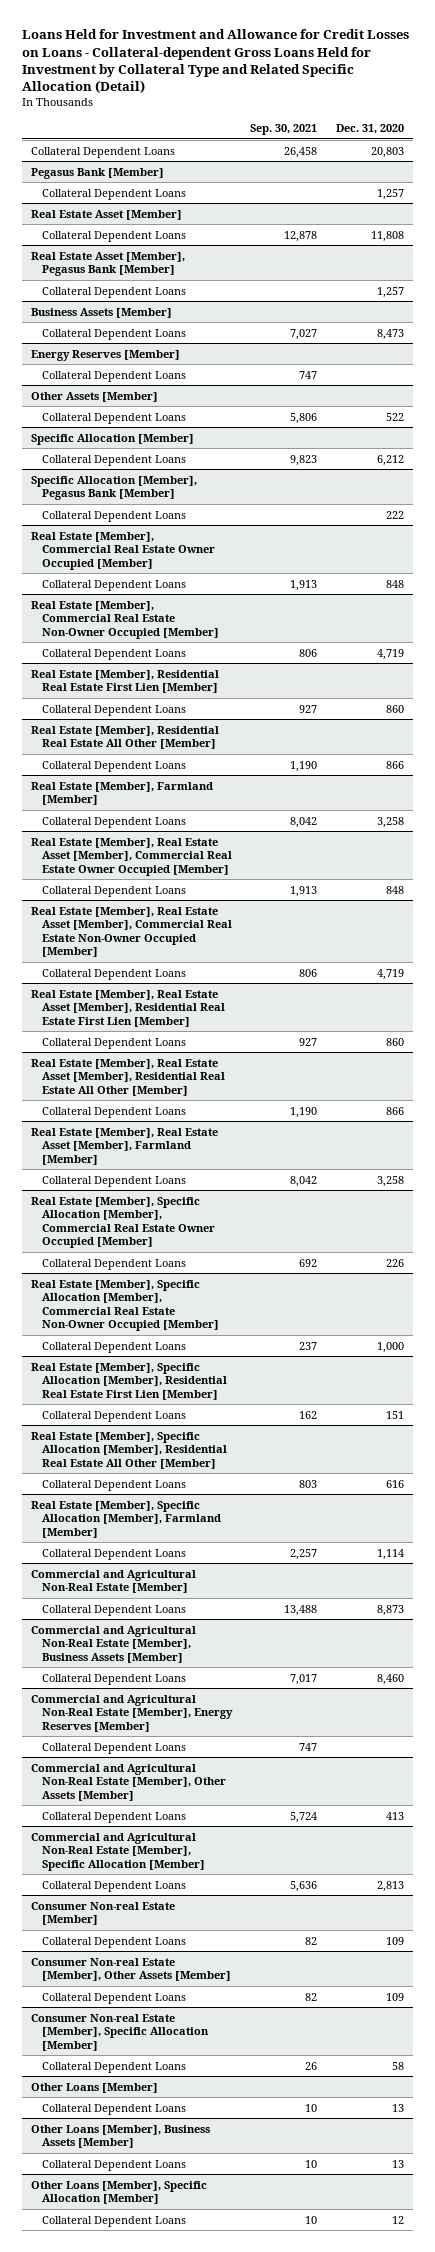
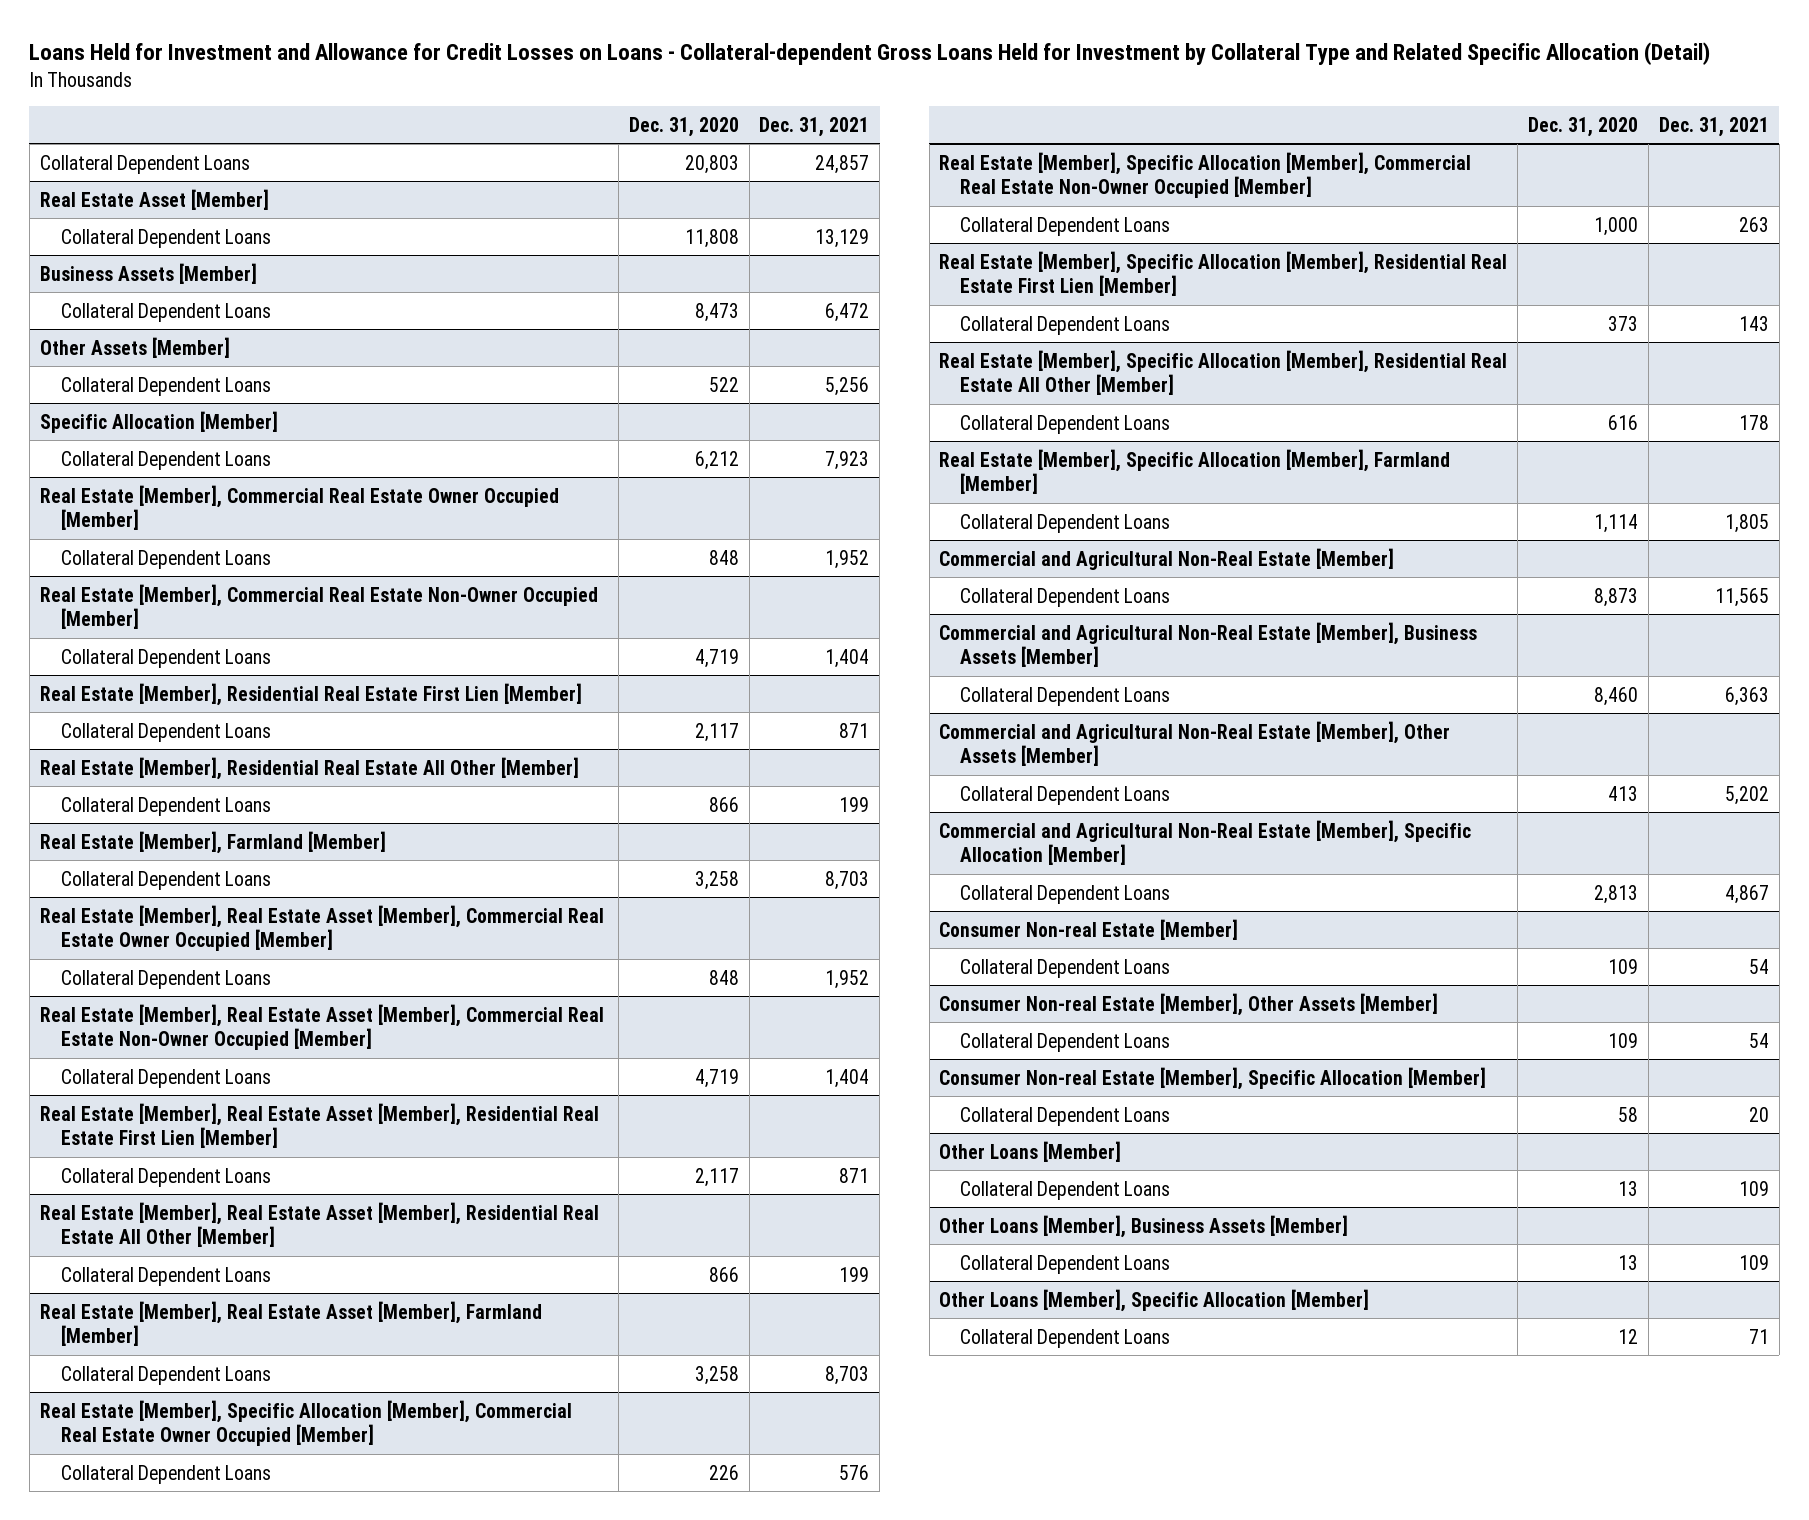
[250,124,318,136] Sep. 30, 2021 -> none
none -> [759,116,870,137] Dec. 31, 2021
[31,167,165,179] Pegasus Bank [Member] -> none
[41,188,186,200] Collateral Dependent Loans -> none
[31,251,186,277] Real Estate Asset [Member], Pegasus Bank [Member] -> none
[41,286,186,298] Collateral Dependent Loans -> none
[31,349,181,361] Energy Reserves [Member] -> none
[41,370,186,382] Collateral Dependent Loans -> none
[31,475,198,501] Specific Allocation [Member], Pegasus Bank [Member] -> none
[41,510,186,522] Collateral Dependent Loans -> none
[385,704,404,713] 860 -> [694,722,739,742] 2,117
[385,1037,404,1046] 860 -> [694,1167,739,1187] 2,117
[385,1410,404,1419] 151 -> [1608,315,1639,331] 373
[31,1694,233,1732] Commercial and Agricultural Non-Real Estate [Member], Energy Reserves [Member] -> none
[41,1742,186,1754] Collateral Dependent Loans -> none

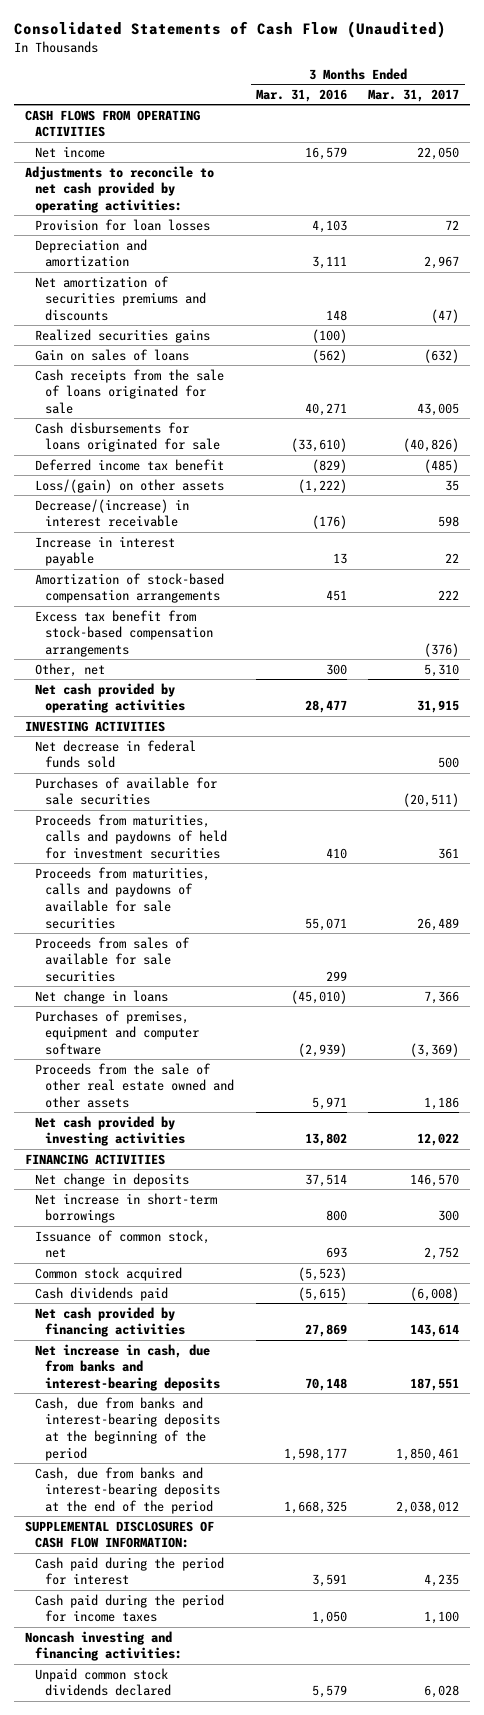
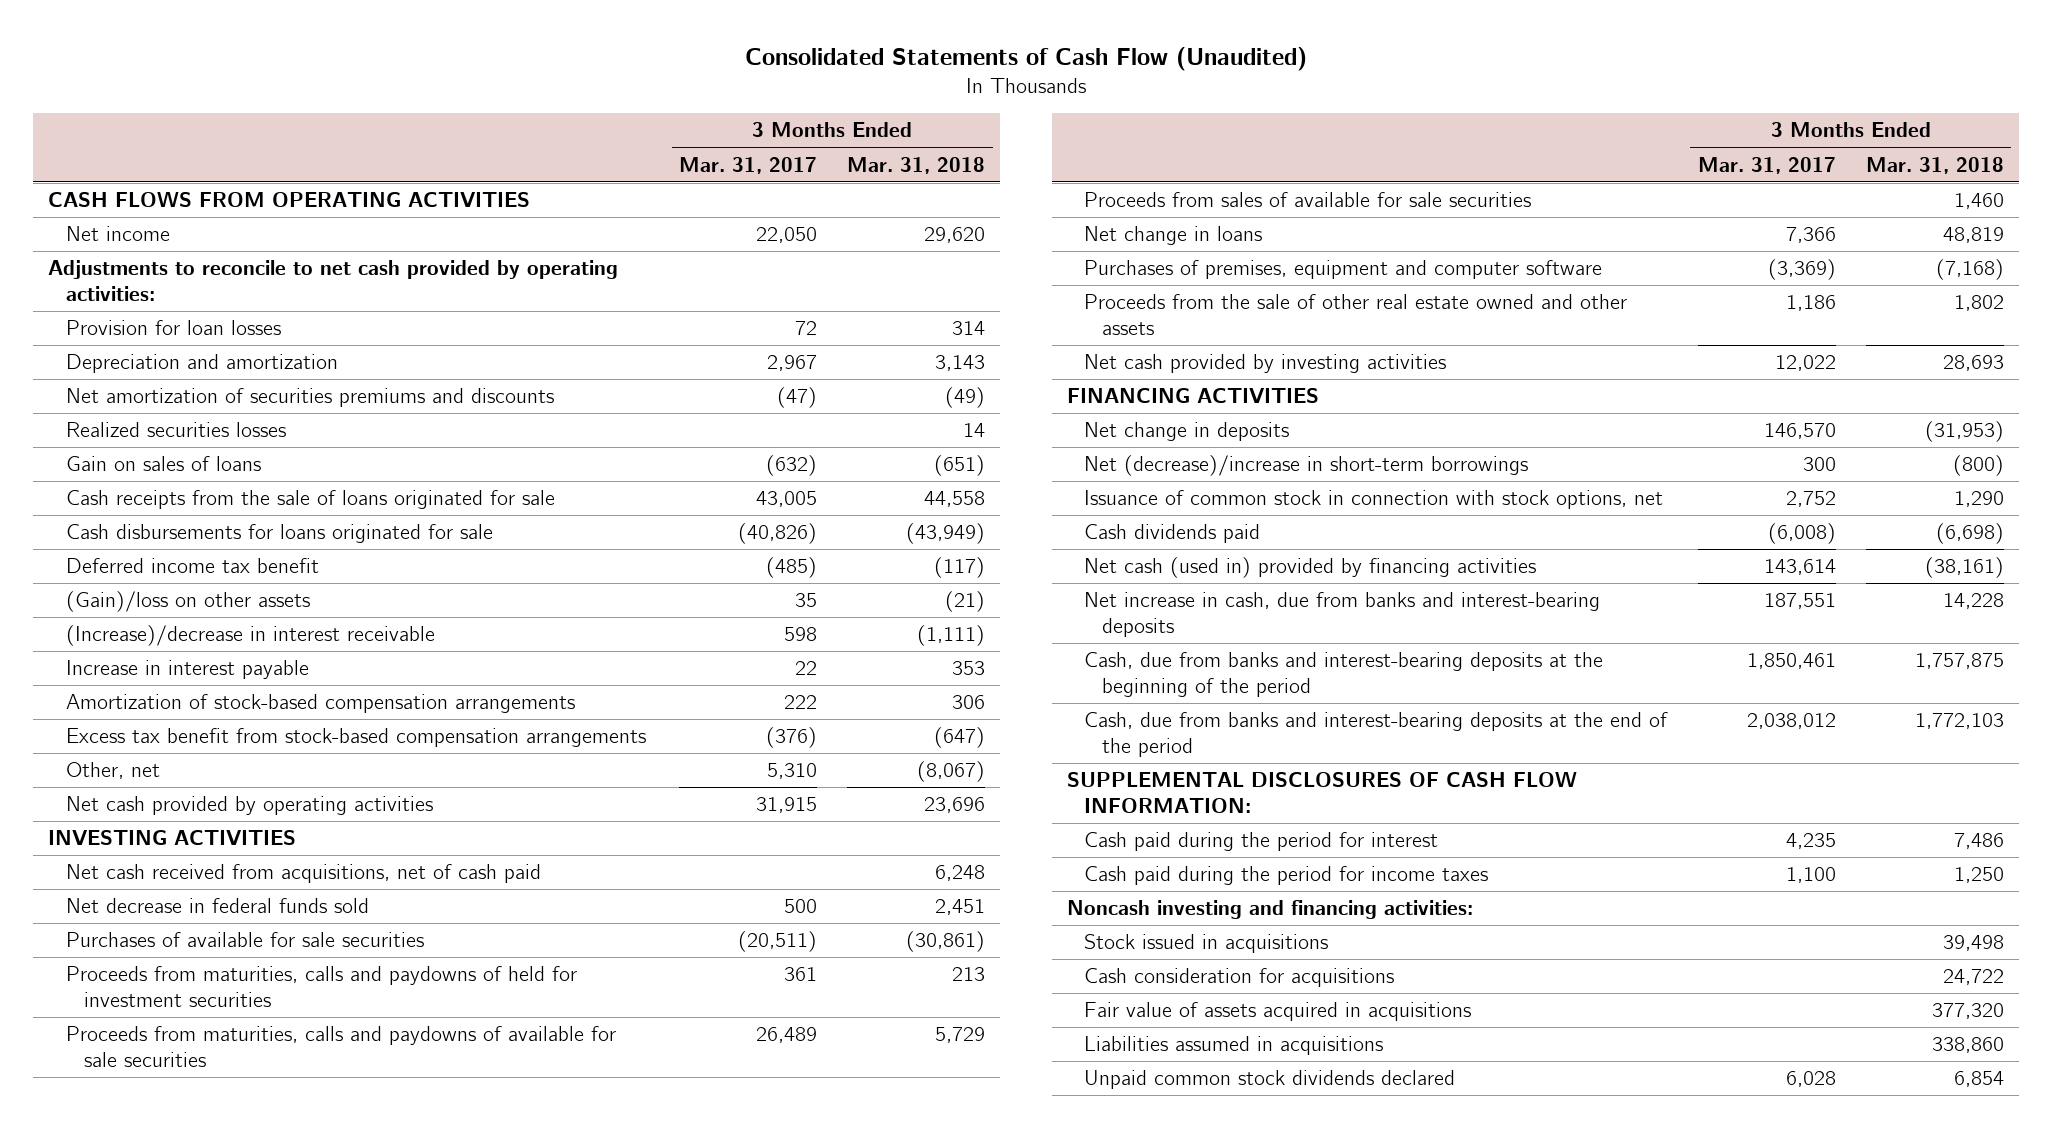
[255,89,347,103] Mar. 31, 2016 -> none
none -> [847,156,986,174] Mar. 31, 2018
[34,328,210,343] Realized securities gains -> [65,422,286,438] Realized securities losses
[34,478,224,493] Loss/(gain) on other assets -> [65,591,310,613] (Gain)/loss on other assets
[34,498,189,528] Decrease/(increase) in interest receivable -> [65,625,435,647] (Increase)/decrease in interest receivable
none -> [65,864,541,884] Net cash received from acquisitions, net of cash paid
[34,1266,182,1281] Common stock acquired -> none
[34,1192,217,1224] Net increase in short-term borrowings -> [1084,455,1529,477] Net (decrease)/increase in short-term borrowings
[34,1229,210,1259] Issuance of common stock, net -> [1084,490,1664,510] Issuance of common stock in connection with stock options, net
[34,1306,186,1338] Net cash provided by financing activities -> [1084,557,1537,579] Net cash (used in) provided by financing activities
none -> [1084,934,1329,954] Stock issued in acquisitions
none -> [1084,968,1395,988] Cash consideration for acquisitions
none -> [1084,1002,1472,1022] Fair value of assets acquired in acquisitions
none -> [1084,1036,1384,1056] Liabilities assumed in acquisitions

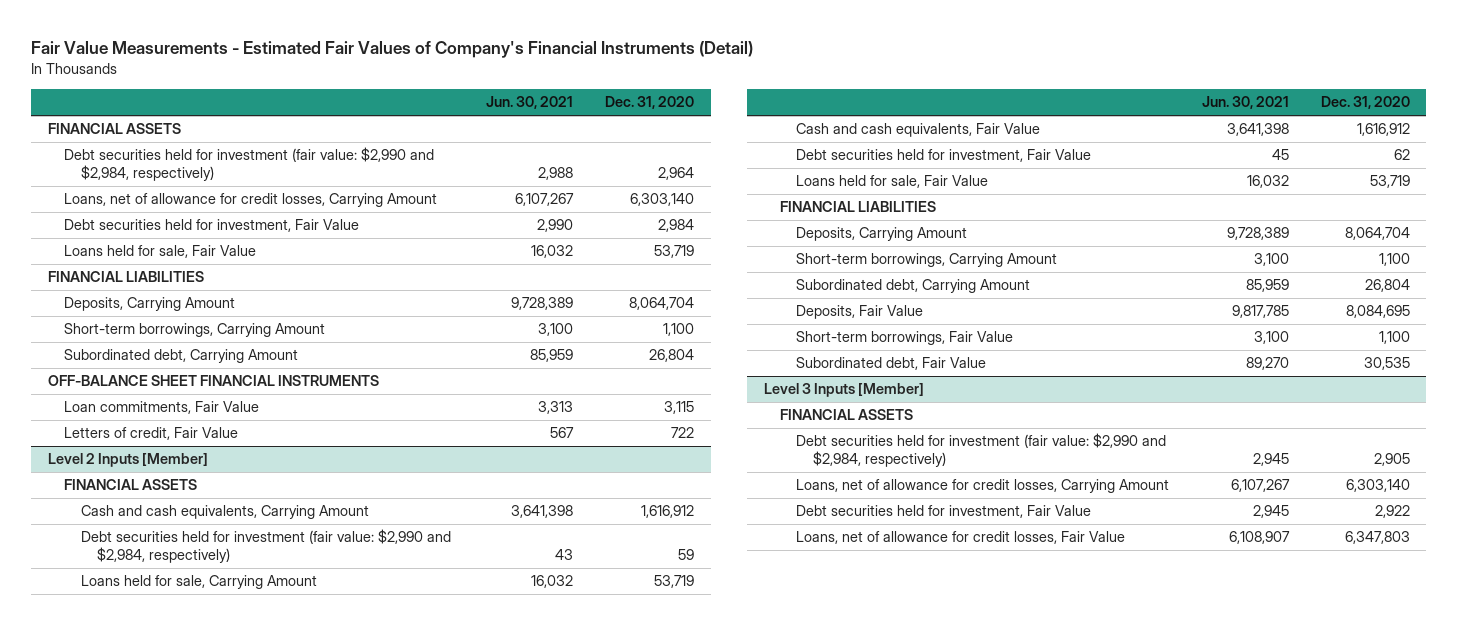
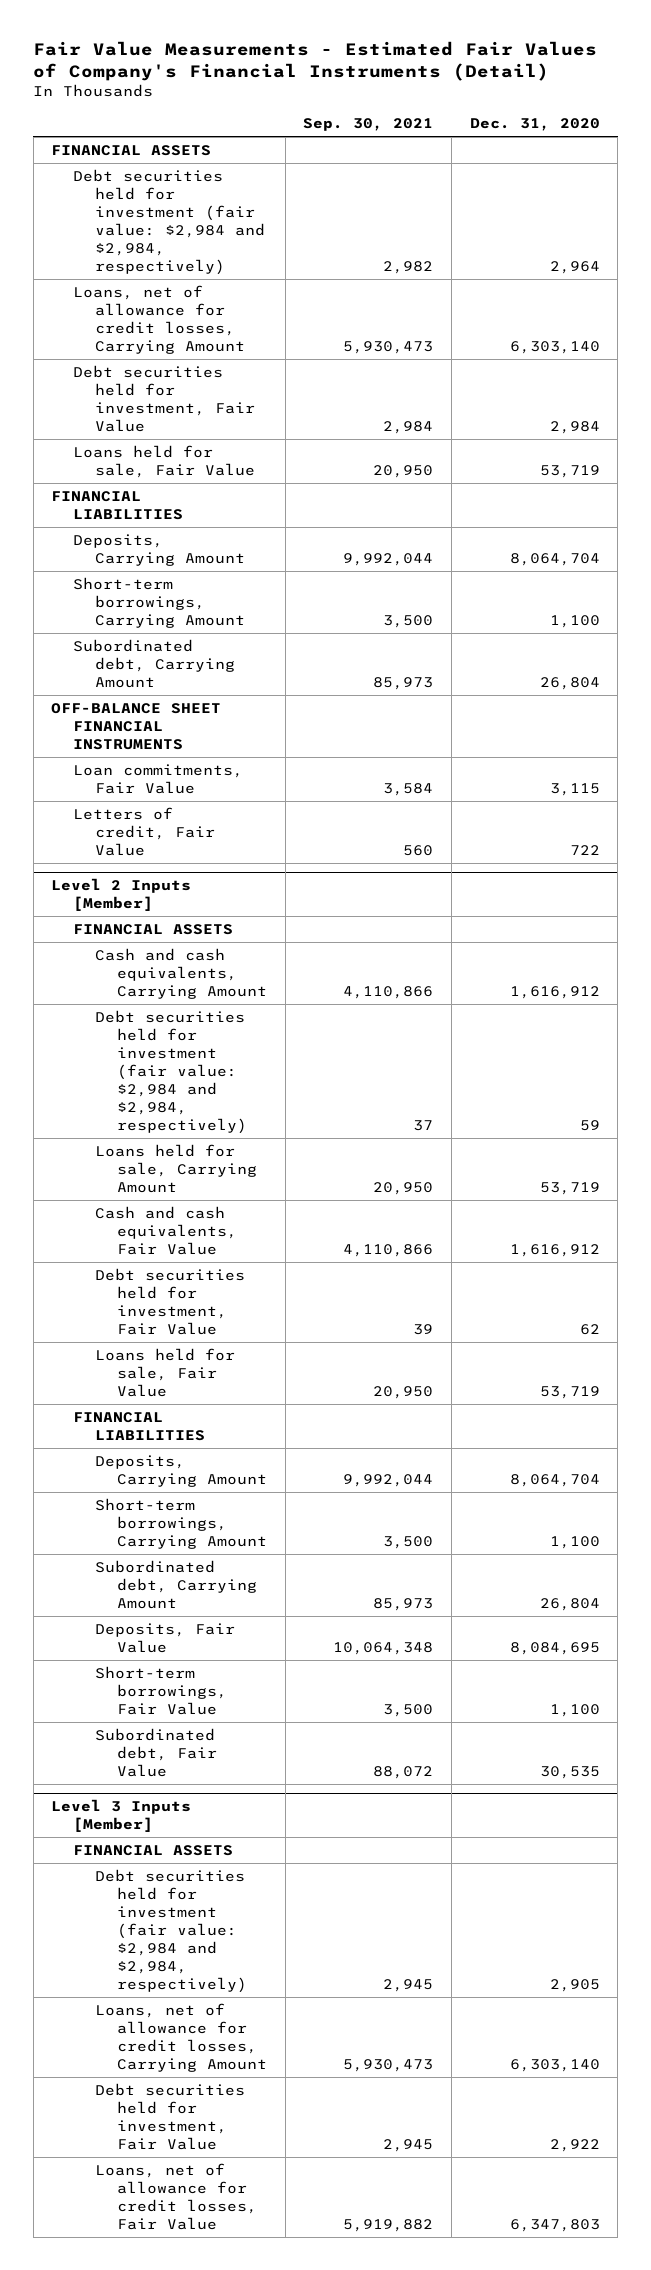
[486,96,574,110] Jun. 30, 2021 -> none
none -> [303,118,434,132] Sep. 30, 2021
[64,147,435,182] Debt securities held for investment (fair value: $2,990 and $2,984, respectively) -> [73,168,266,275] Debt securities held for investment (fair value: $2,984 and $2,984, respectively)
[80,529,451,564] Debt securities held for investment (fair value: $2,990 and $2,984, respectively) -> [95,1009,247,1134] Debt securities held for investment (fair value: $2,984 and $2,984, respectively)
[796,433,1167,468] Debt securities held for investment (fair value: $2,990 and $2,984, respectively) -> [95,1868,247,1993] Debt securities held for investment (fair value: $2,984 and $2,984, respectively)

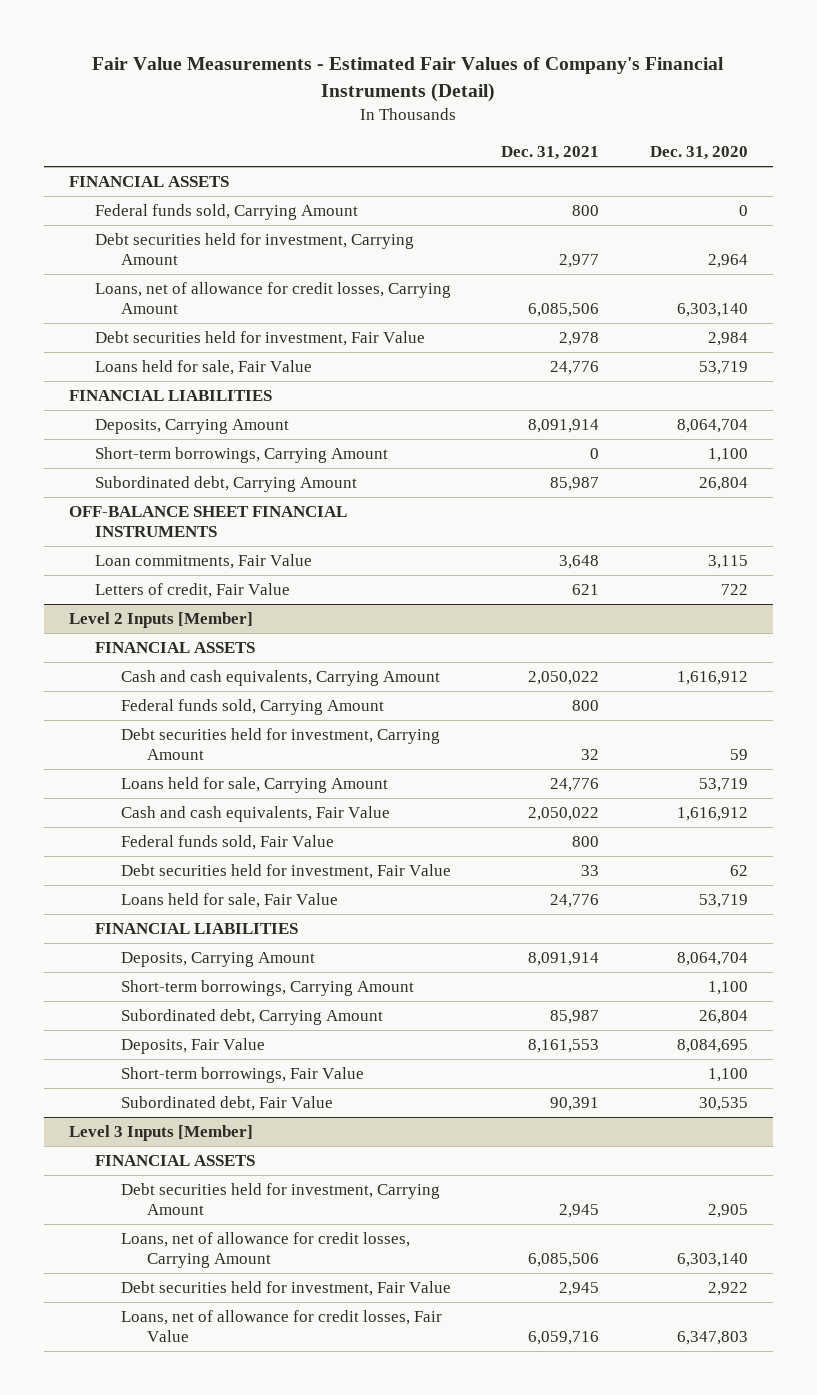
[303,118,434,132] Sep. 30, 2021 -> none
none -> [501,146,600,161] Dec. 31, 2021
none -> [94,204,358,221] Federal funds sold, Carrying Amount
[73,168,266,275] Debt securities held for investment (fair value: $2,984 and $2,984, respectively) -> [94,233,414,266] Debt securities held for investment, Carrying Amount
none -> [120,699,384,716] Federal funds sold, Carrying Amount
[95,1009,247,1134] Debt securities held for investment (fair value: $2,984 and $2,984, respectively) -> [120,728,440,761] Debt securities held for investment, Carrying Amount
none -> [120,835,334,851] Federal funds sold, Fair Value
[95,1868,247,1993] Debt securities held for investment (fair value: $2,984 and $2,984, respectively) -> [120,1183,440,1216] Debt securities held for investment, Carrying Amount

